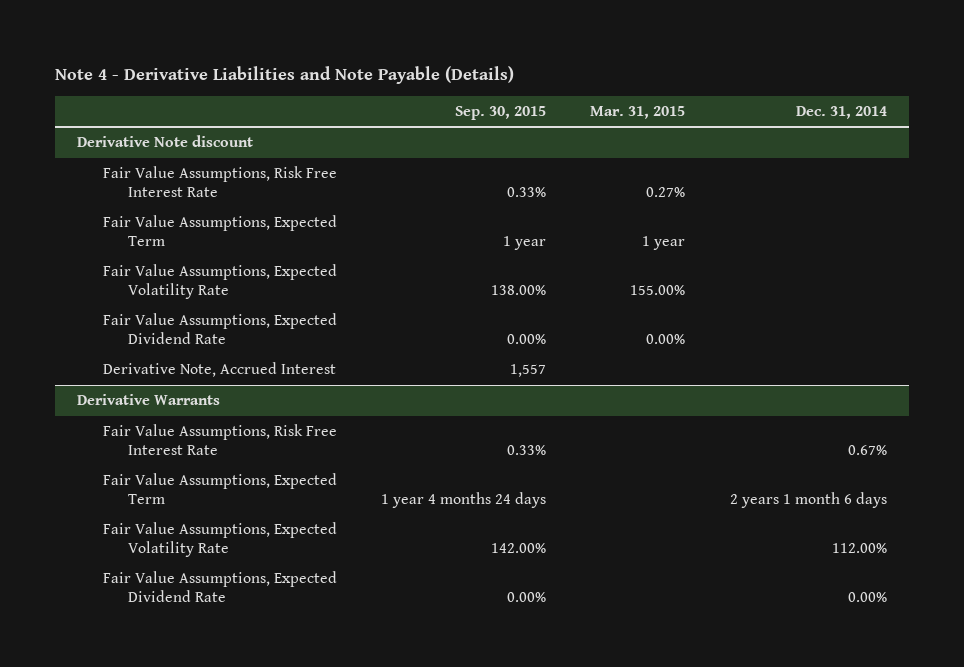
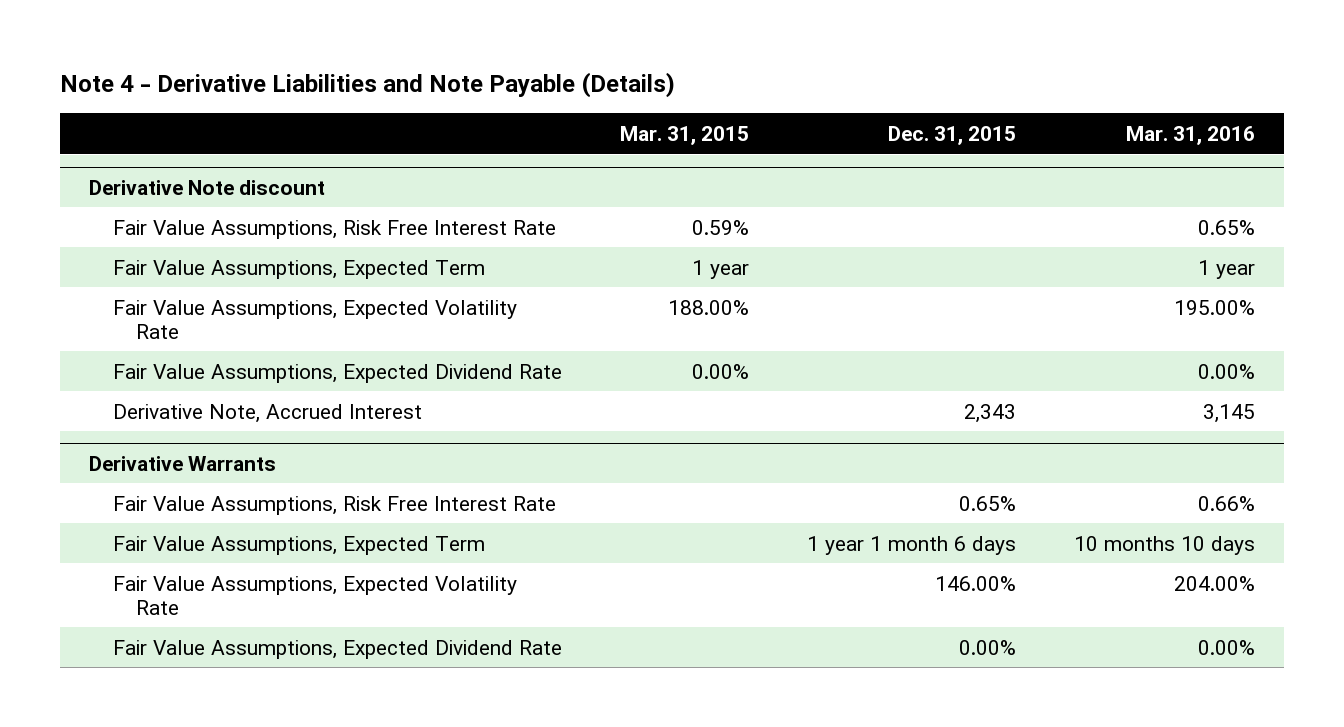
[454,105,546,120] Sep. 30, 2015 -> none
[795,105,887,119] Dec. 31, 2014 -> none
none -> [888,125,1017,145] Dec. 31, 2015
none -> [1126,125,1256,145] Mar. 31, 2016
[646,186,686,197] 0.27% -> [691,219,749,235] 0.59%
[630,284,686,295] 155.00% -> [667,299,749,315] 188.00%

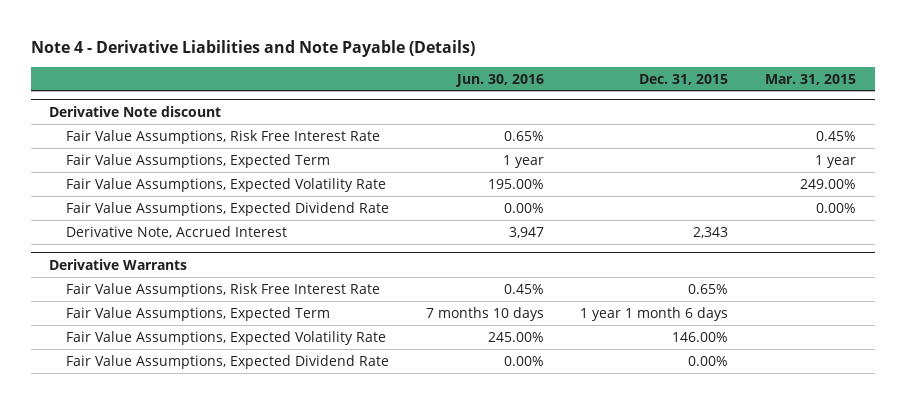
[1126,125,1256,145] Mar. 31, 2016 -> none
none -> [454,73,544,87] Jun. 30, 2016
[691,219,749,235] 0.59% -> [816,130,857,141] 0.45%
[667,299,749,315] 188.00% -> [800,178,857,189] 249.00%

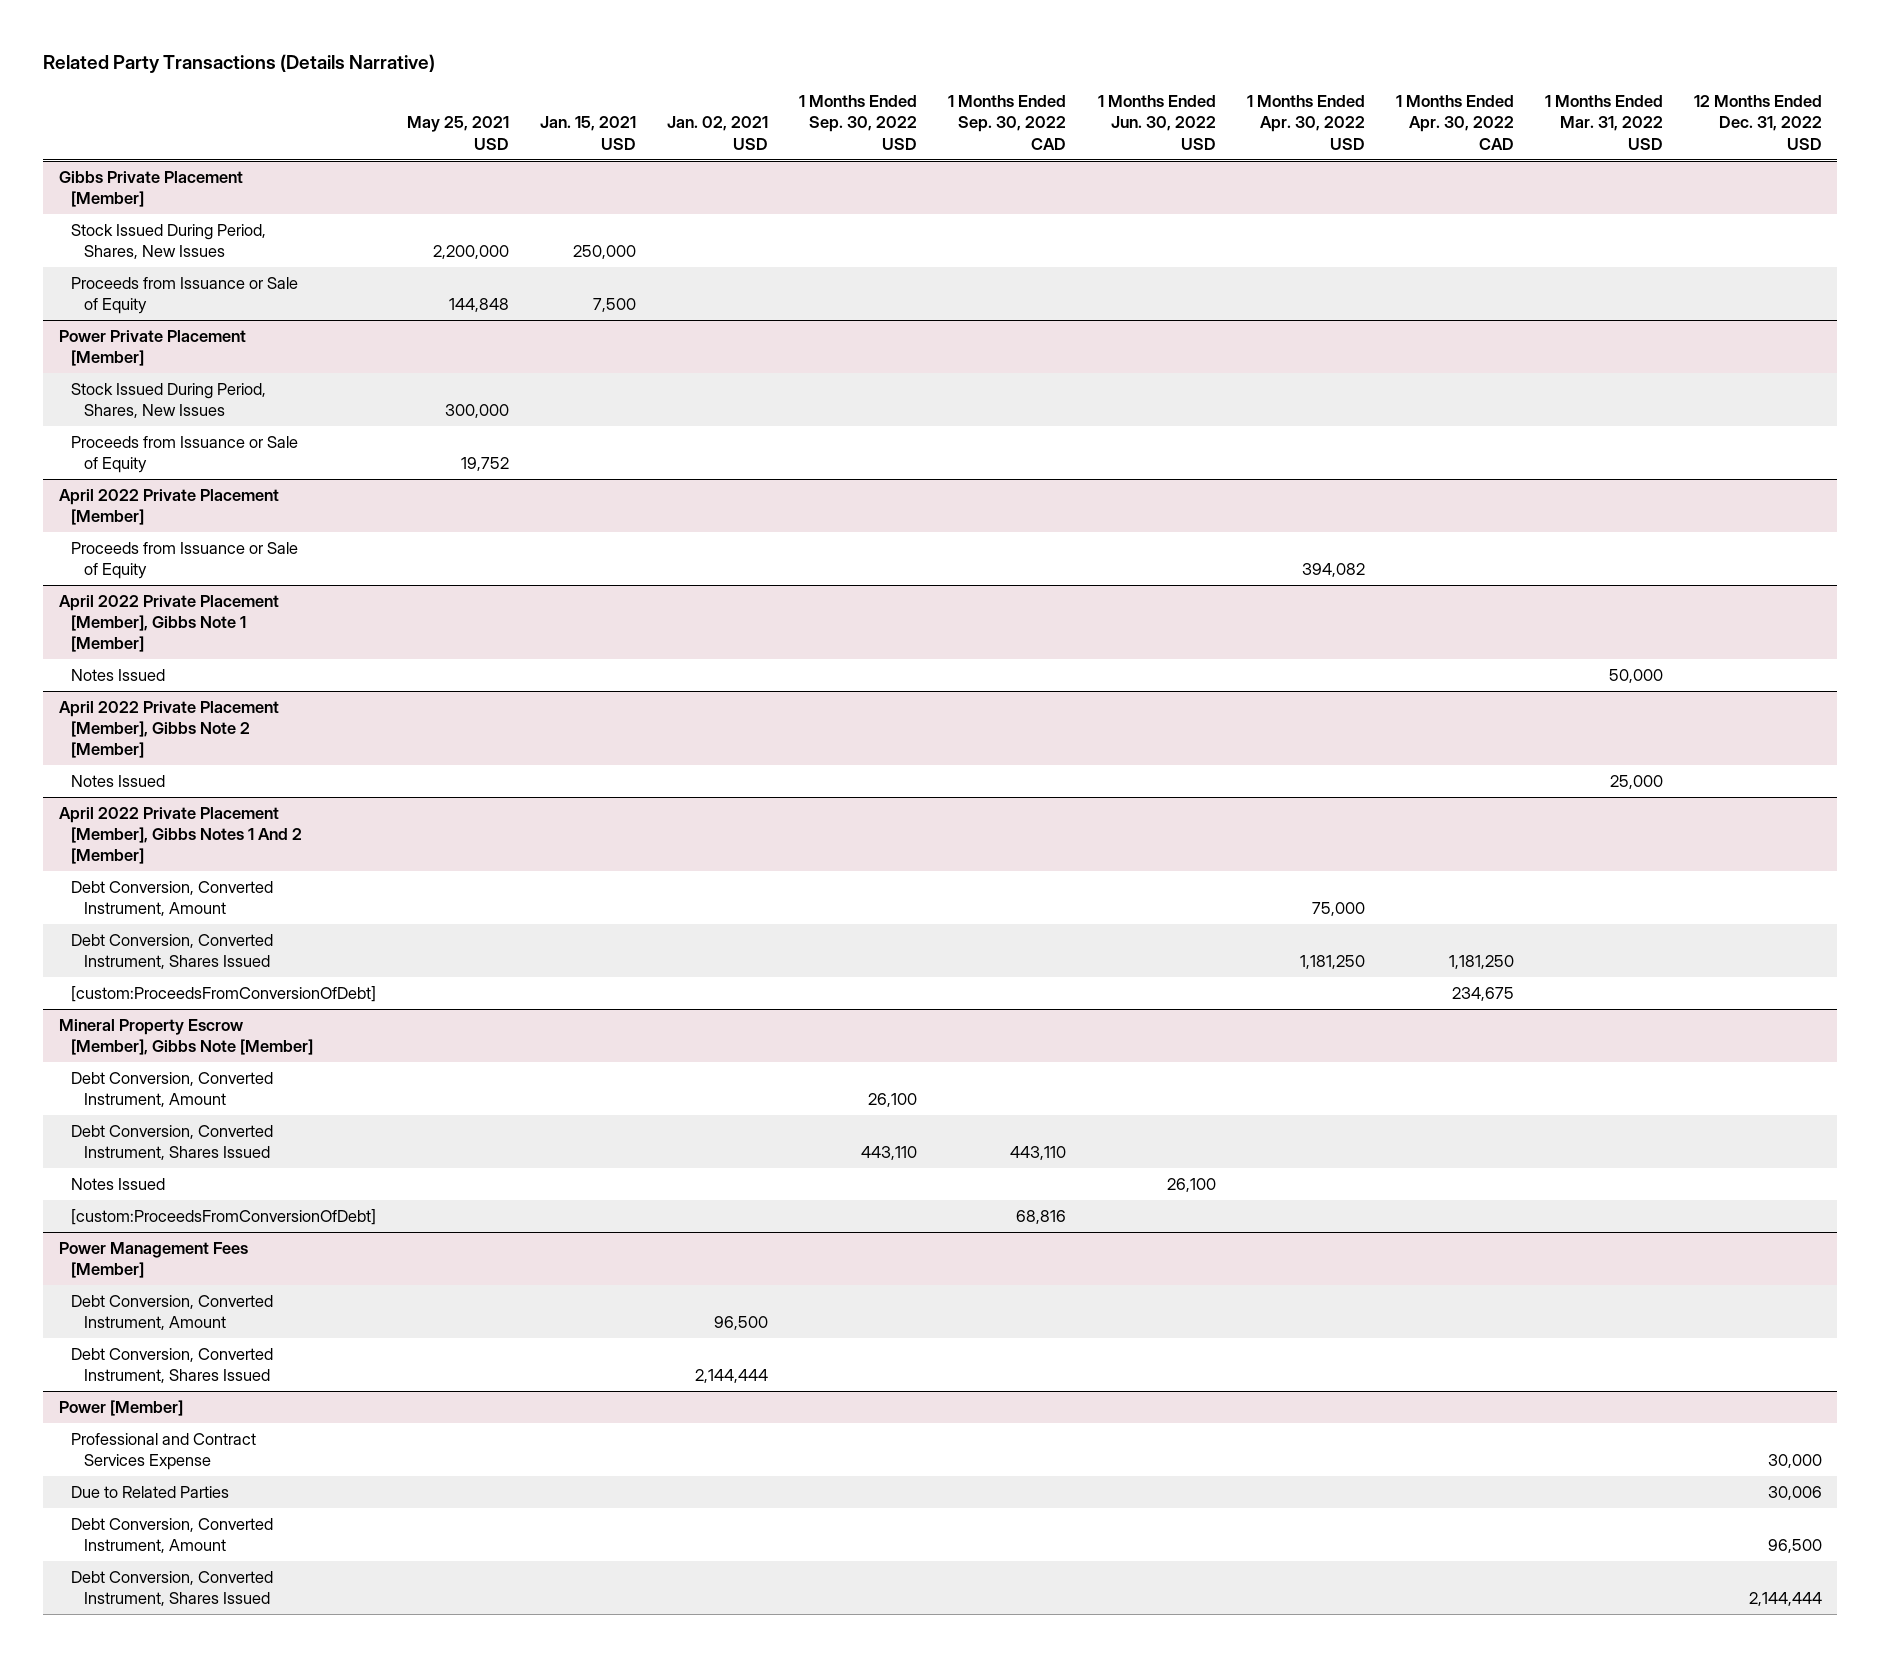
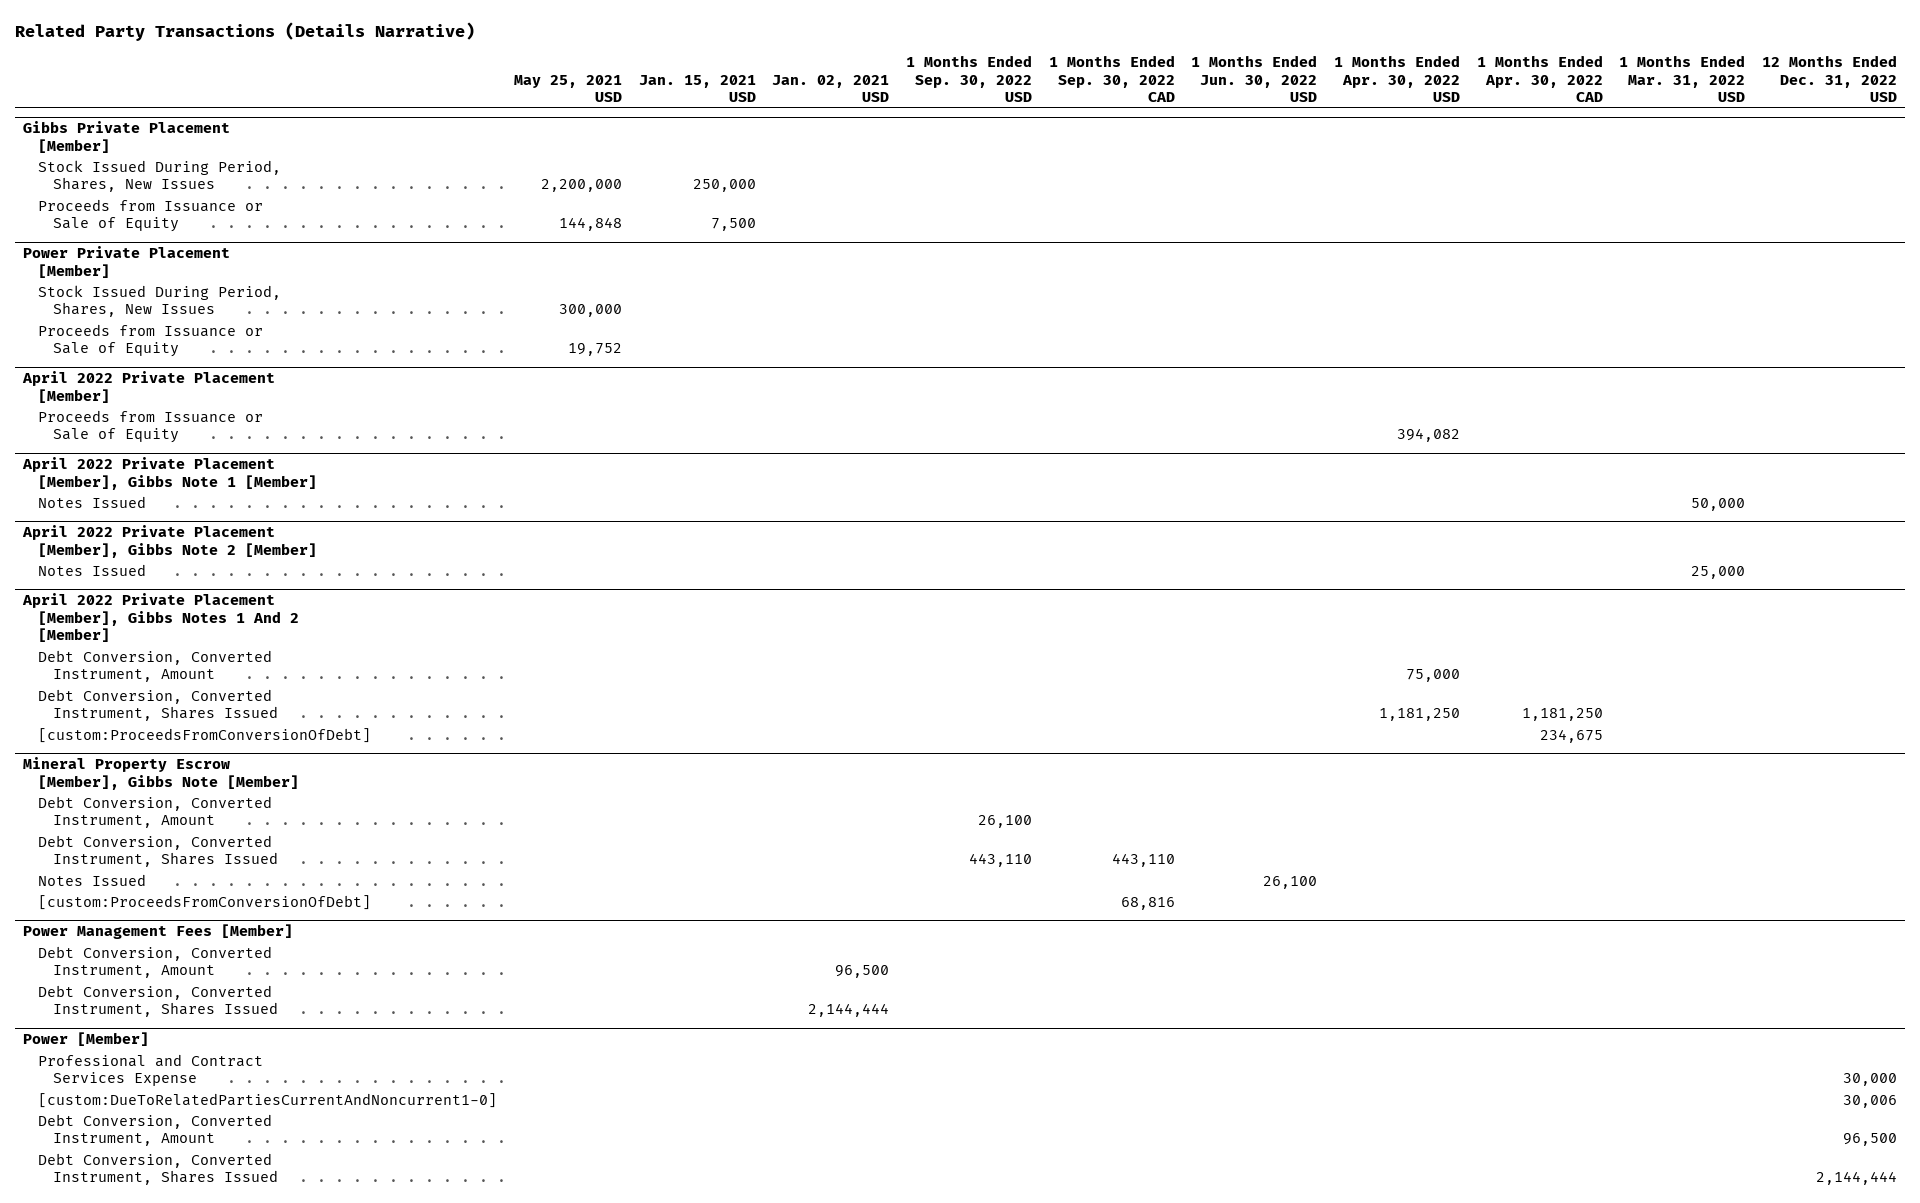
[71,1485,230,1498] Due to Related Parties -> none
none -> [38,1092,498,1108] [custom:DueToRelatedPartiesCurrentAndNoncurrent1-0]

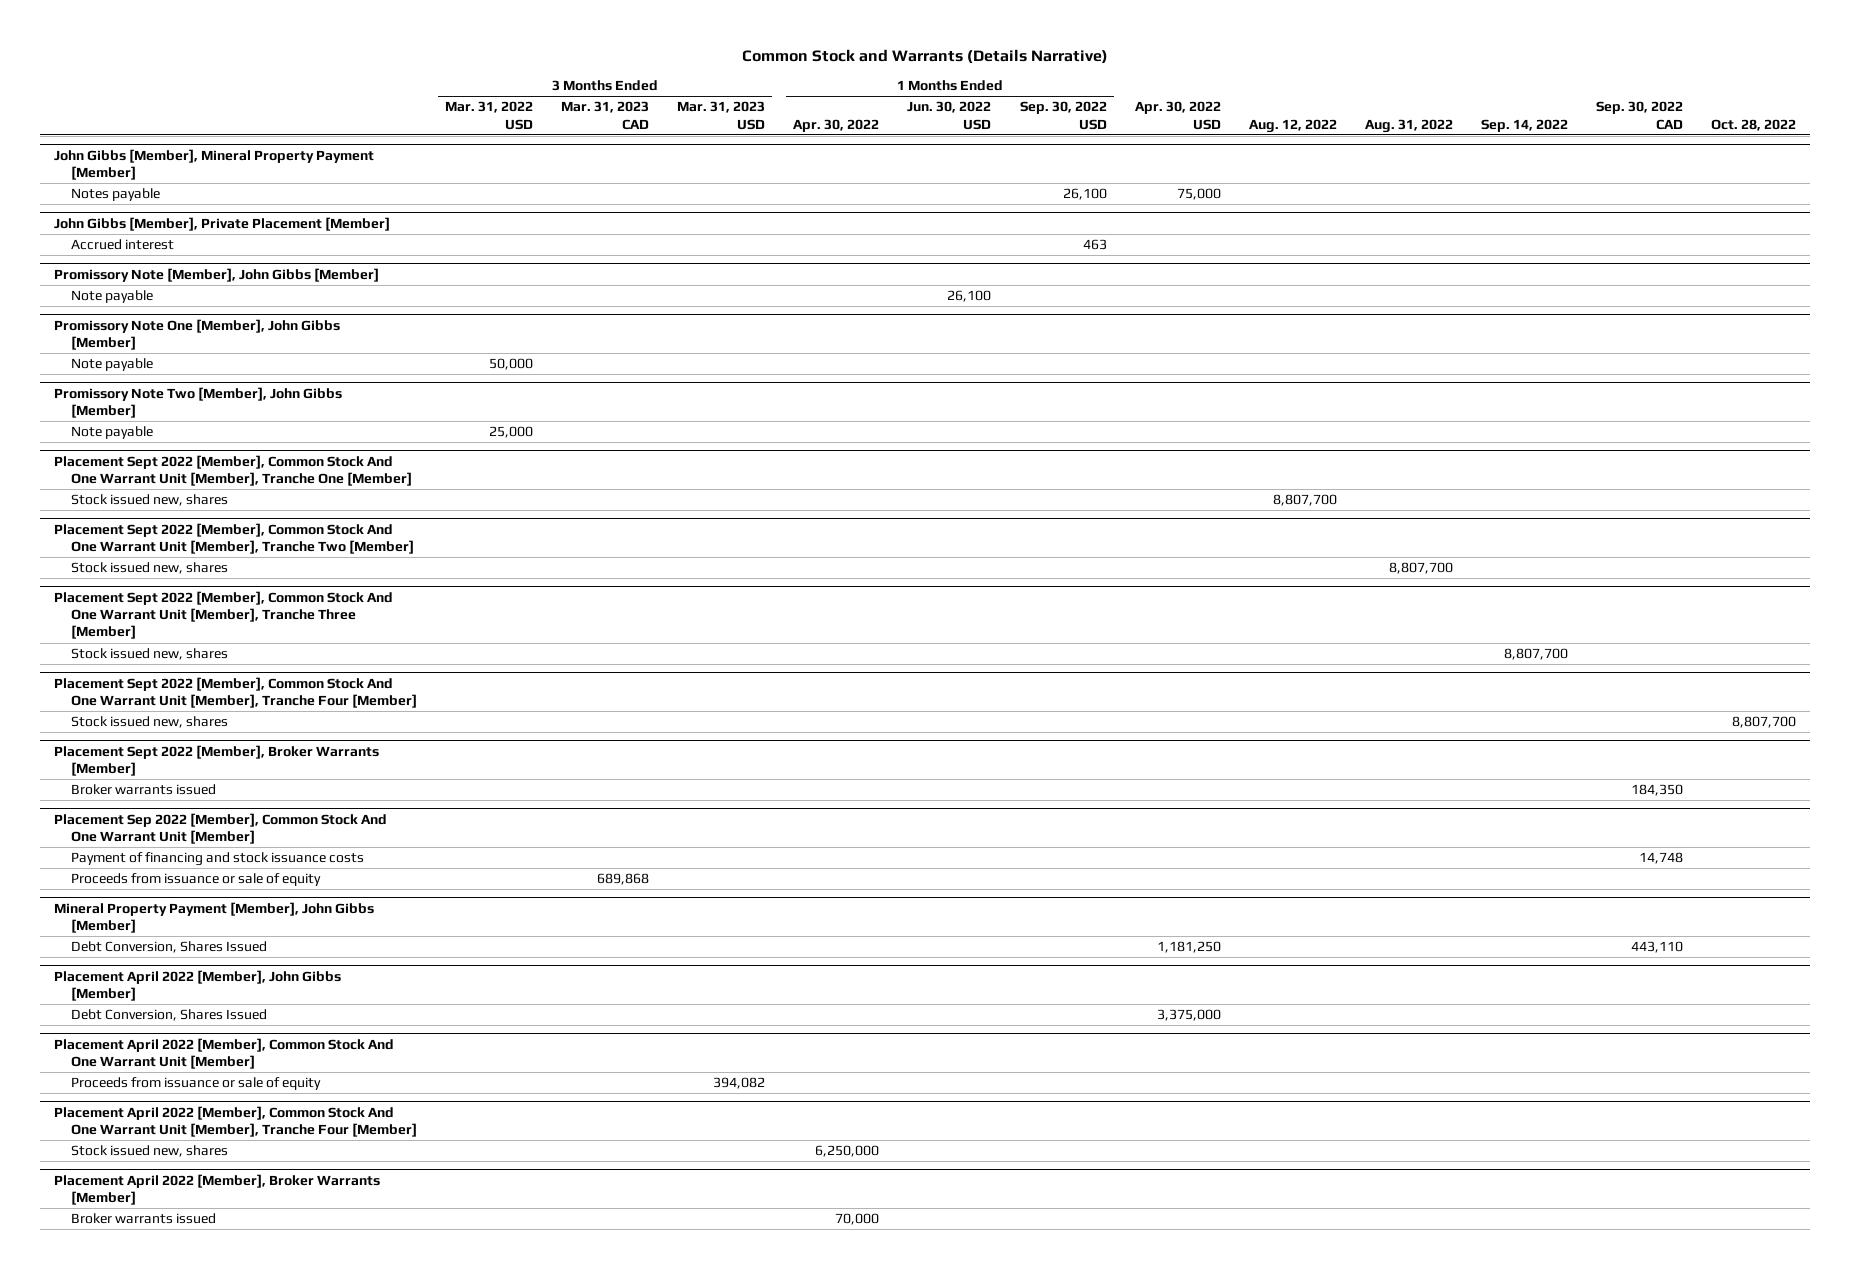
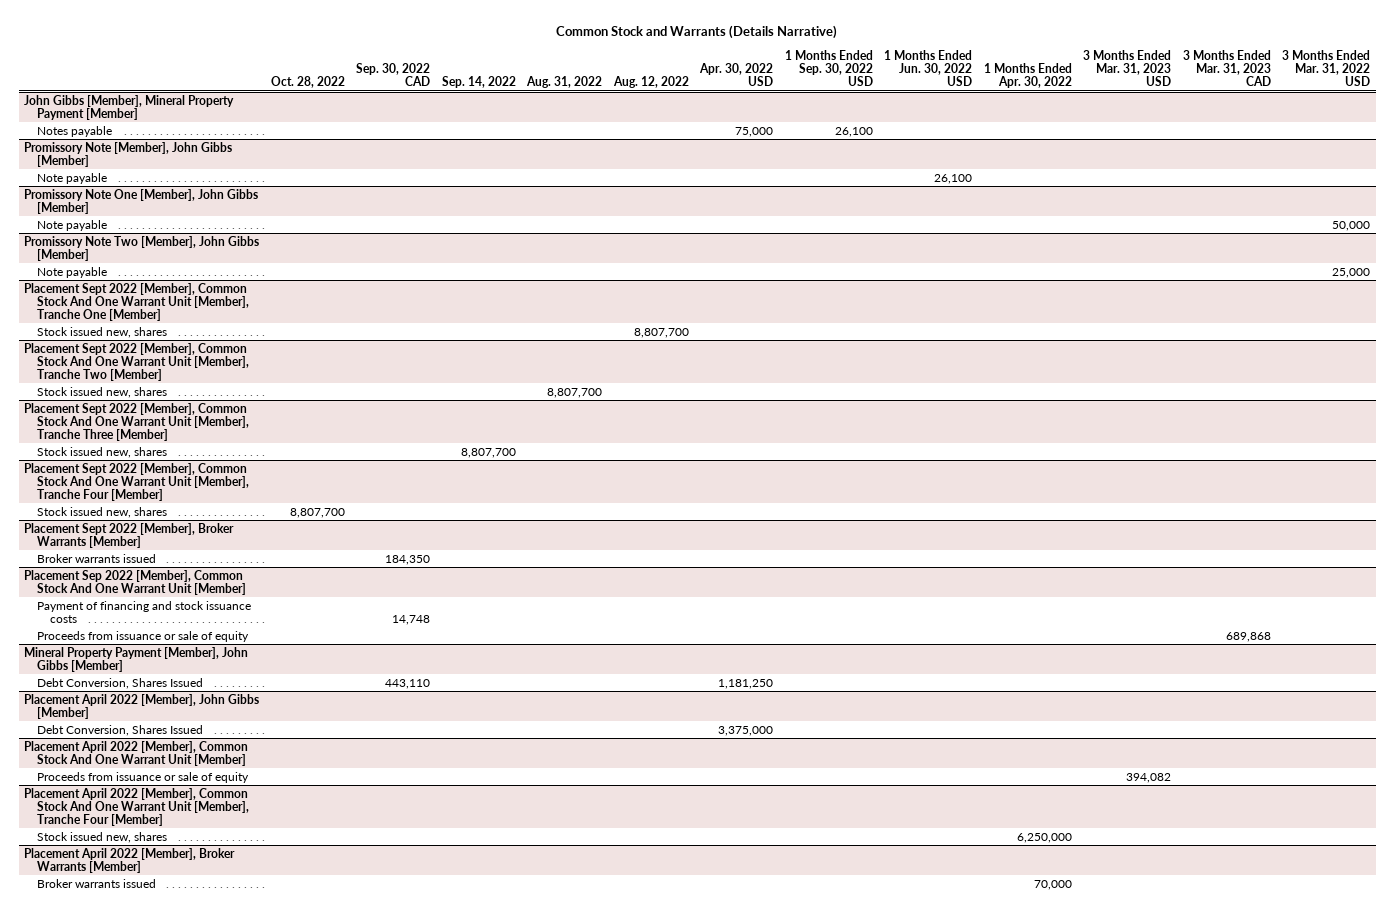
[54,216,391,231] John Gibbs [Member], Private Placement [Member] -> none
[70,239,174,251] Accrued interest -> none

